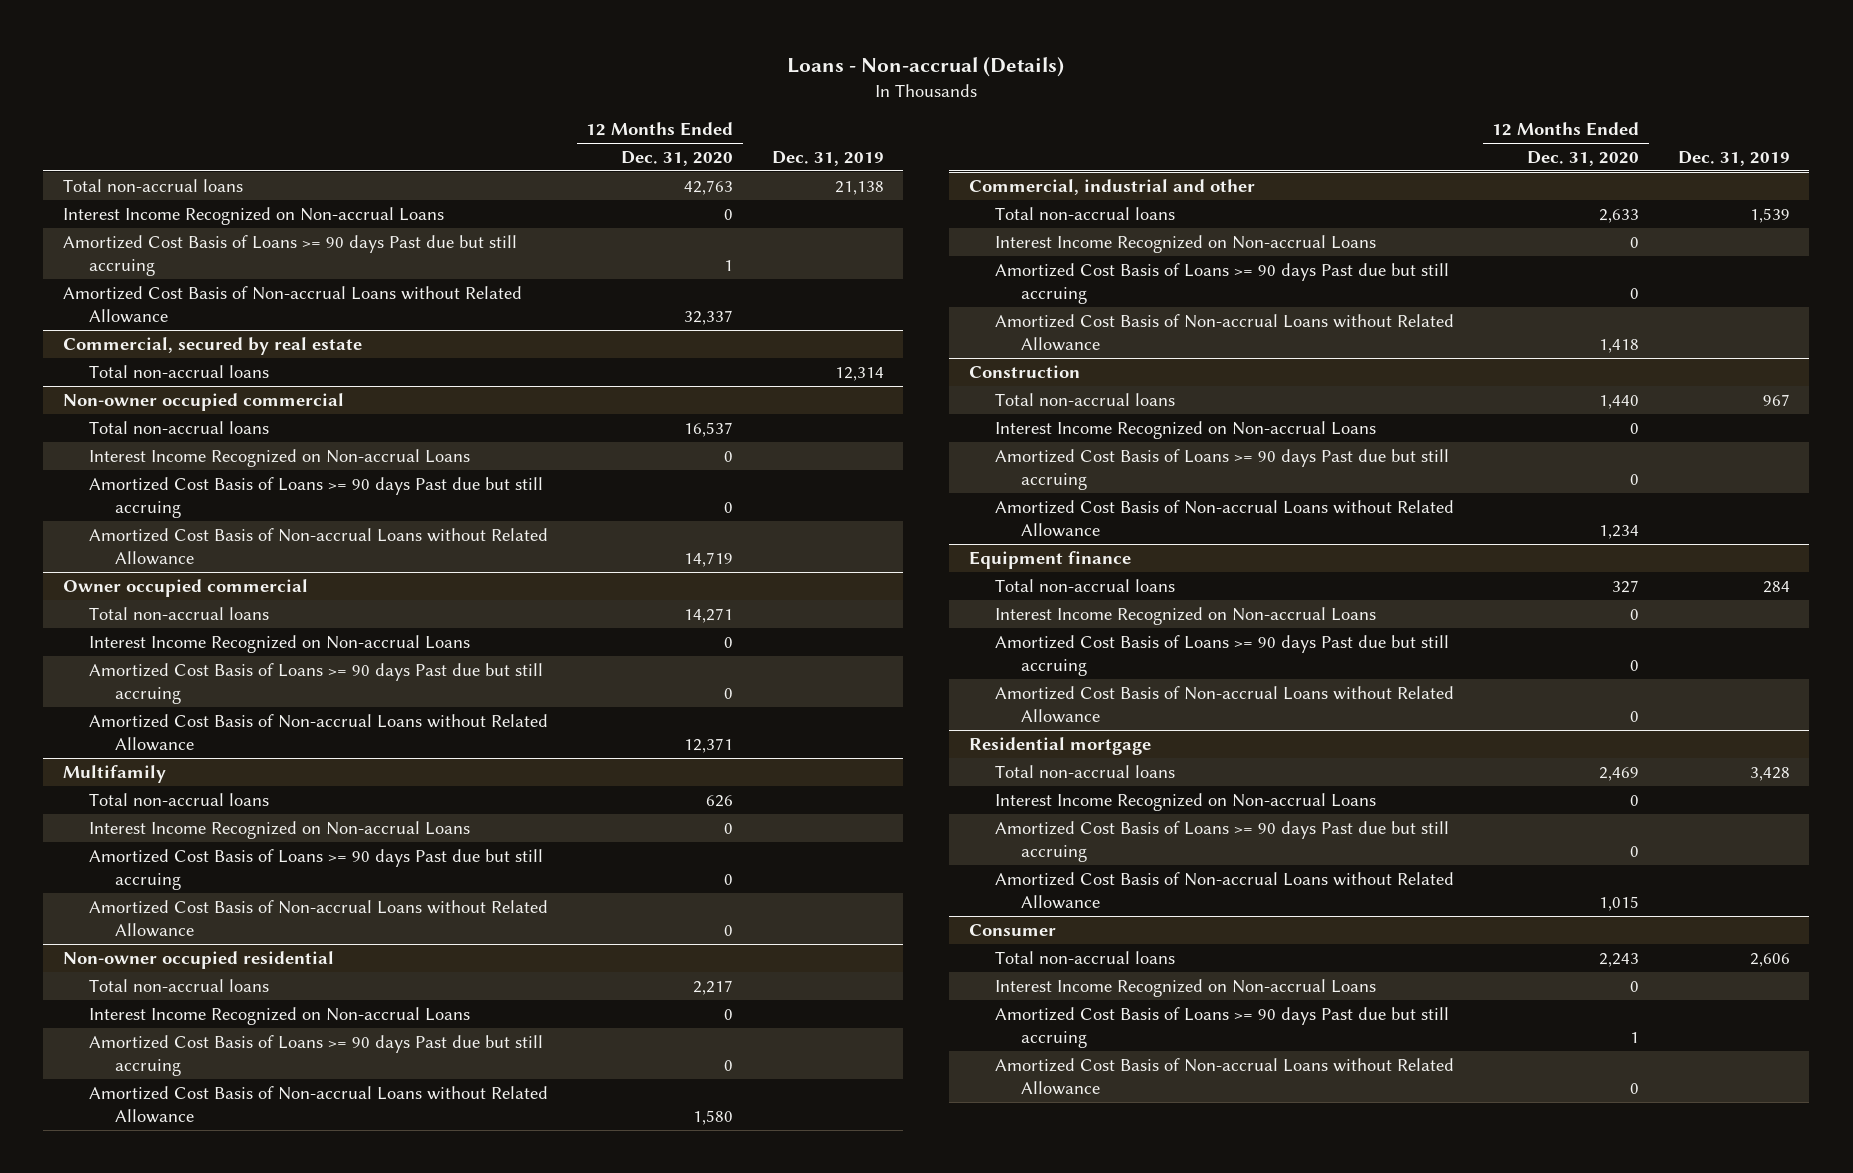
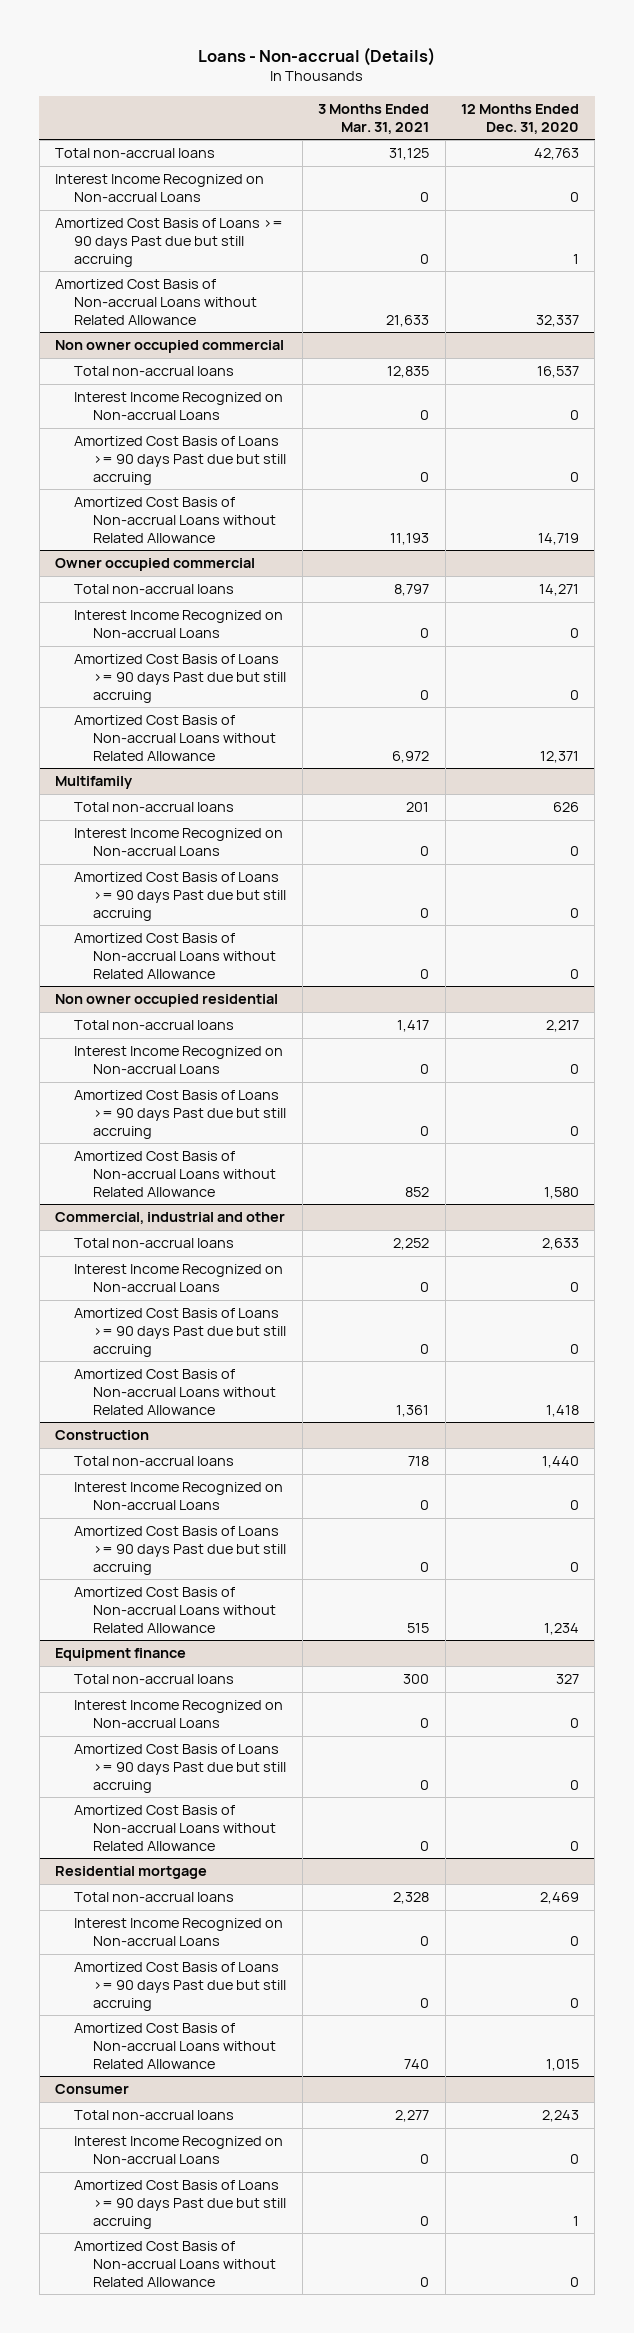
[771,151,884,167] Dec. 31, 2019 -> none
none -> [318,104,430,134] 3 Months Ended Mar. 31, 2021
[62,336,362,355] Commercial, secured by real estate -> none
[88,364,269,378] Total non-accrual loans -> none
[62,392,344,411] Non-owner occupied commercial -> [55,340,285,354] Non owner occupied commercial
[62,950,334,969] Non-owner occupied residential -> [55,994,279,1008] Non owner occupied residential

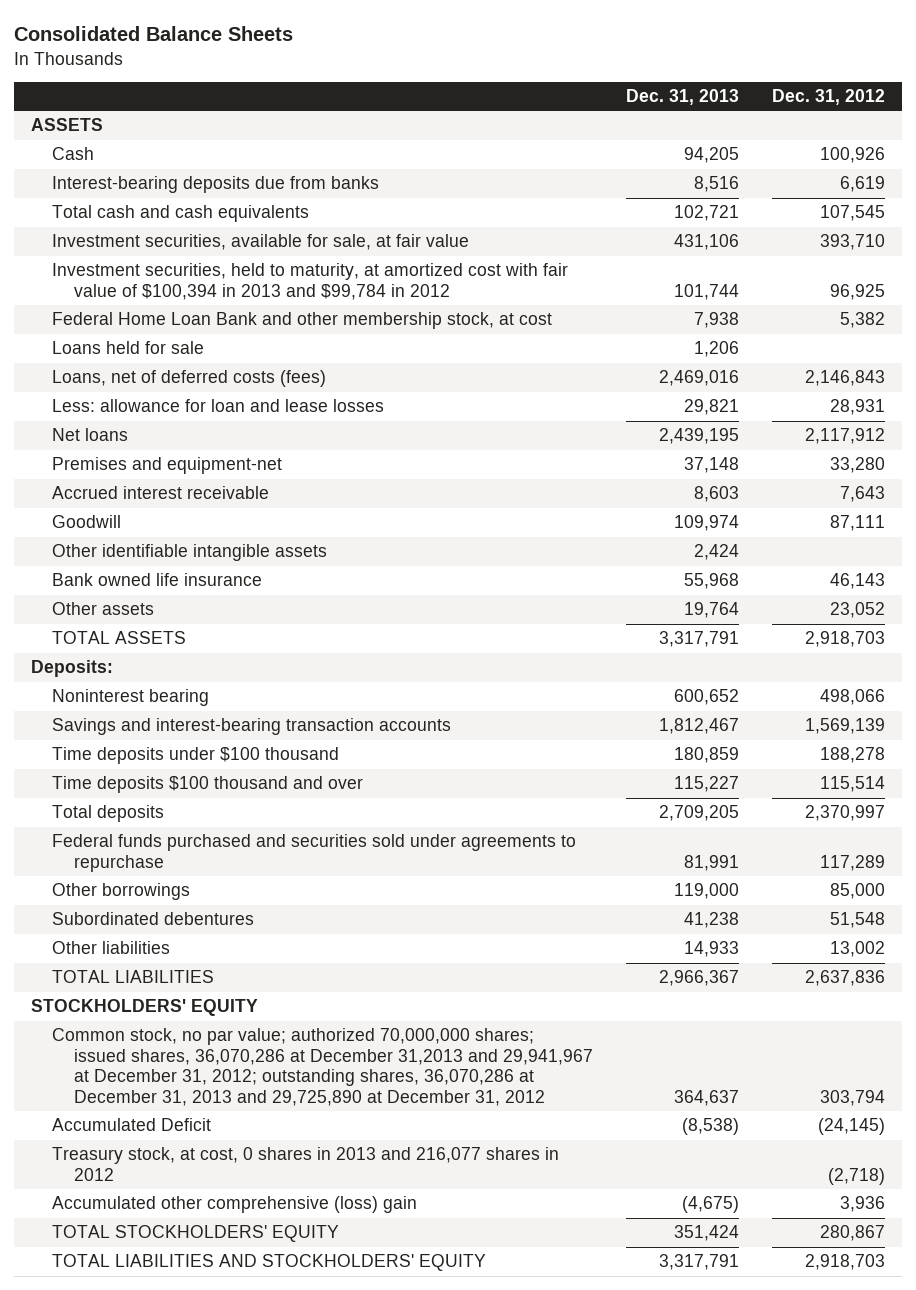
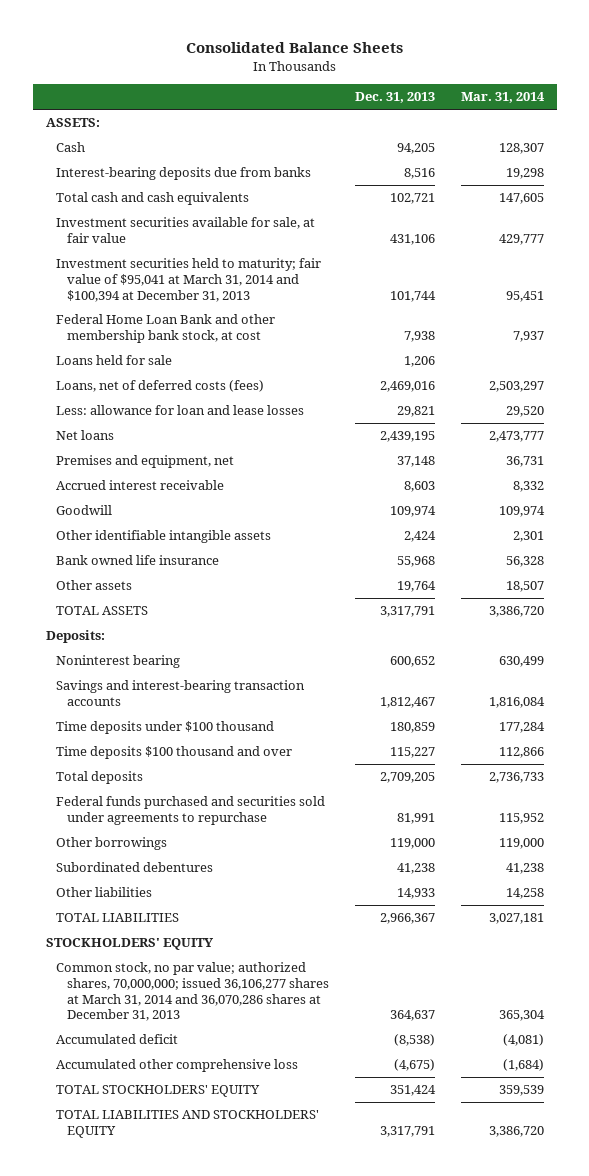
[772,89,886,106] Dec. 31, 2012 -> none
none -> [460,92,545,104] Mar. 31, 2014
[30,118,103,132] ASSETS -> [45,118,100,128] ASSETS:
[52,234,470,251] Investment securities, available for sale, at fair value -> [56,217,316,243] Investment securities available for sale, at fair value
[52,263,569,300] Investment securities, held to maturity, at amortized cost with fair value of $100,394 in 2013 and $99,784 in 2012 -> [56,258,322,302] Investment securities held to maturity; fair value of $95,041 at March 31, 2014 and $100,394 at December 31, 2013
[52,312,553,330] Federal Home Loan Bank and other membership stock, at cost -> [56,314,276,343] Federal Home Loan Bank and other membership bank stock, at cost
[52,457,283,475] Premises and equipment-net -> [56,455,235,469] Premises and equipment, net
[52,1147,560,1181] Treasury stock, at cost, 0 shares in 2013 and 216,077 shares in 2012 -> none
[52,1028,593,1106] Common stock, no par value; authorized 70,000,000 shares; issued shares, 36,070,286 at December 31,2013 and 29,941,967 at December 31, 2012; outstanding shares, 36,070,286 at December 31, 2013 and 29,725,890 at December 31, 2012 -> [56,962,329,1022] Common stock, no par value; authorized shares, 70,000,000; issued 36,106,277 shares at March 31, 2014 and 36,070,286 shares at December 31, 2013
[52,1118,212,1132] Accumulated Deficit -> [56,1034,179,1045] Accumulated deficit
[52,1196,418,1214] Accumulated other comprehensive (loss) gain -> [56,1059,299,1073] Accumulated other comprehensive loss

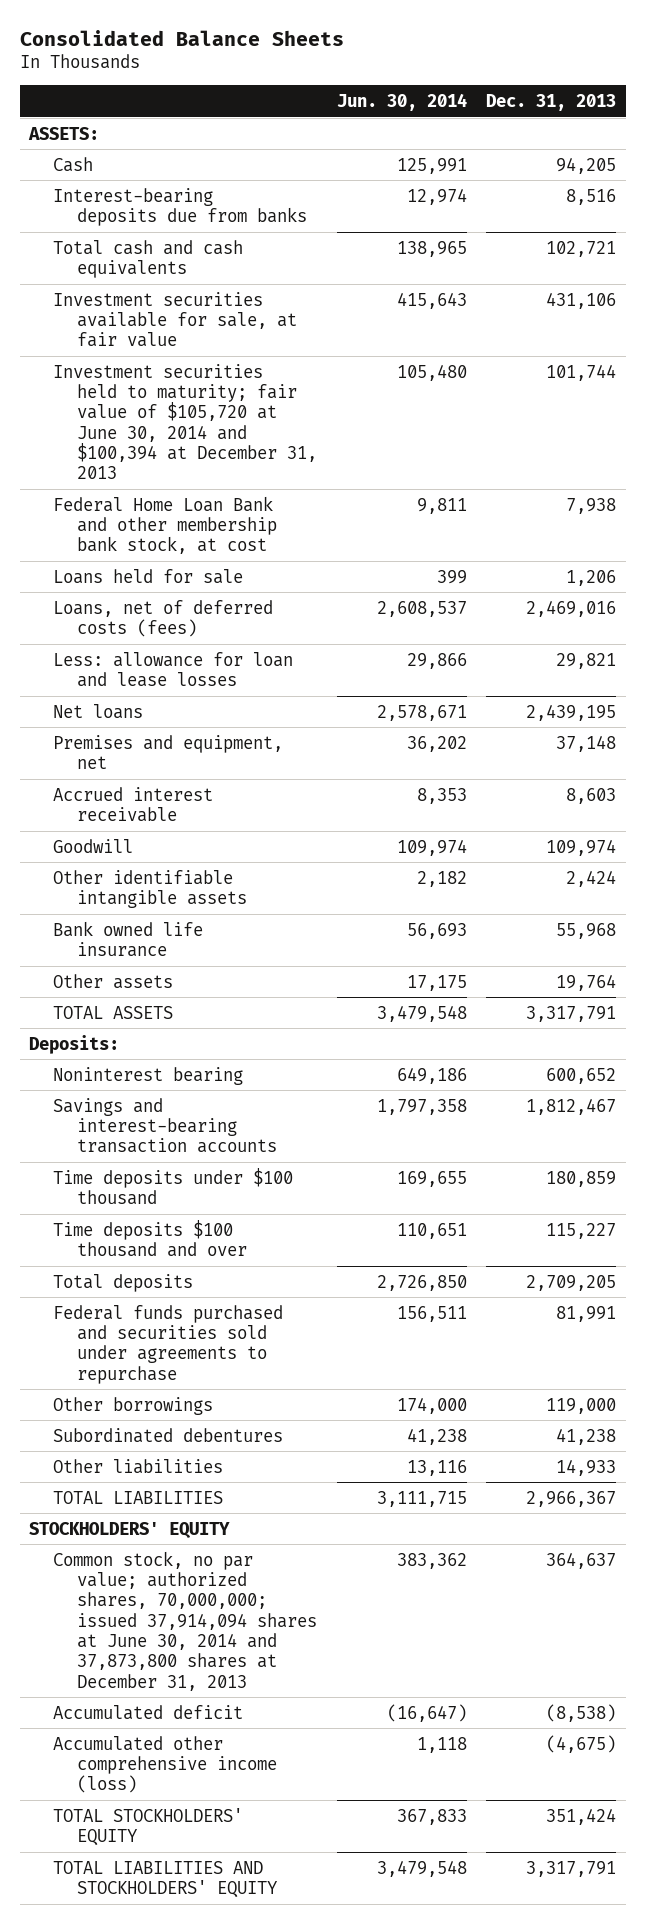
[460,92,545,104] Mar. 31, 2014 -> none
none -> [336,92,467,111] Jun. 30, 2014
[56,258,322,302] Investment securities held to maturity; fair value of $95,041 at March 31, 2014 and $100,394 at December 31, 2013 -> [53,363,318,480] Investment securities held to maturity; fair value of $105,720 at June 30, 2014 and $100,394 at December 31, 2013
[56,962,329,1022] Common stock, no par value; authorized shares, 70,000,000; issued 36,106,277 shares at March 31, 2014 and 36,070,286 shares at December 31, 2013 -> [53,1550,318,1691] Common stock, no par value; authorized shares, 70,000,000; issued 37,914,094 shares at June 30, 2014 and 37,873,800 shares at December 31, 2013
[56,1059,299,1073] Accumulated other comprehensive loss -> [53,1735,278,1794] Accumulated other comprehensive income (loss)

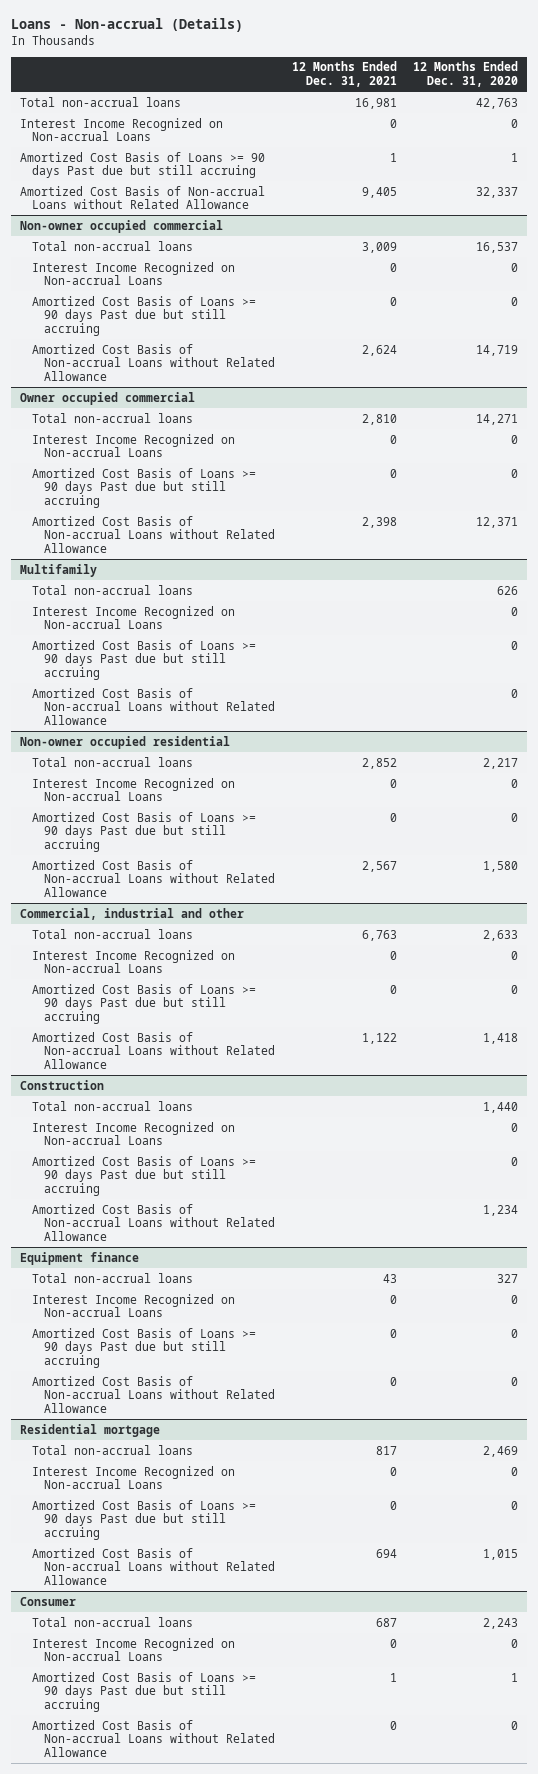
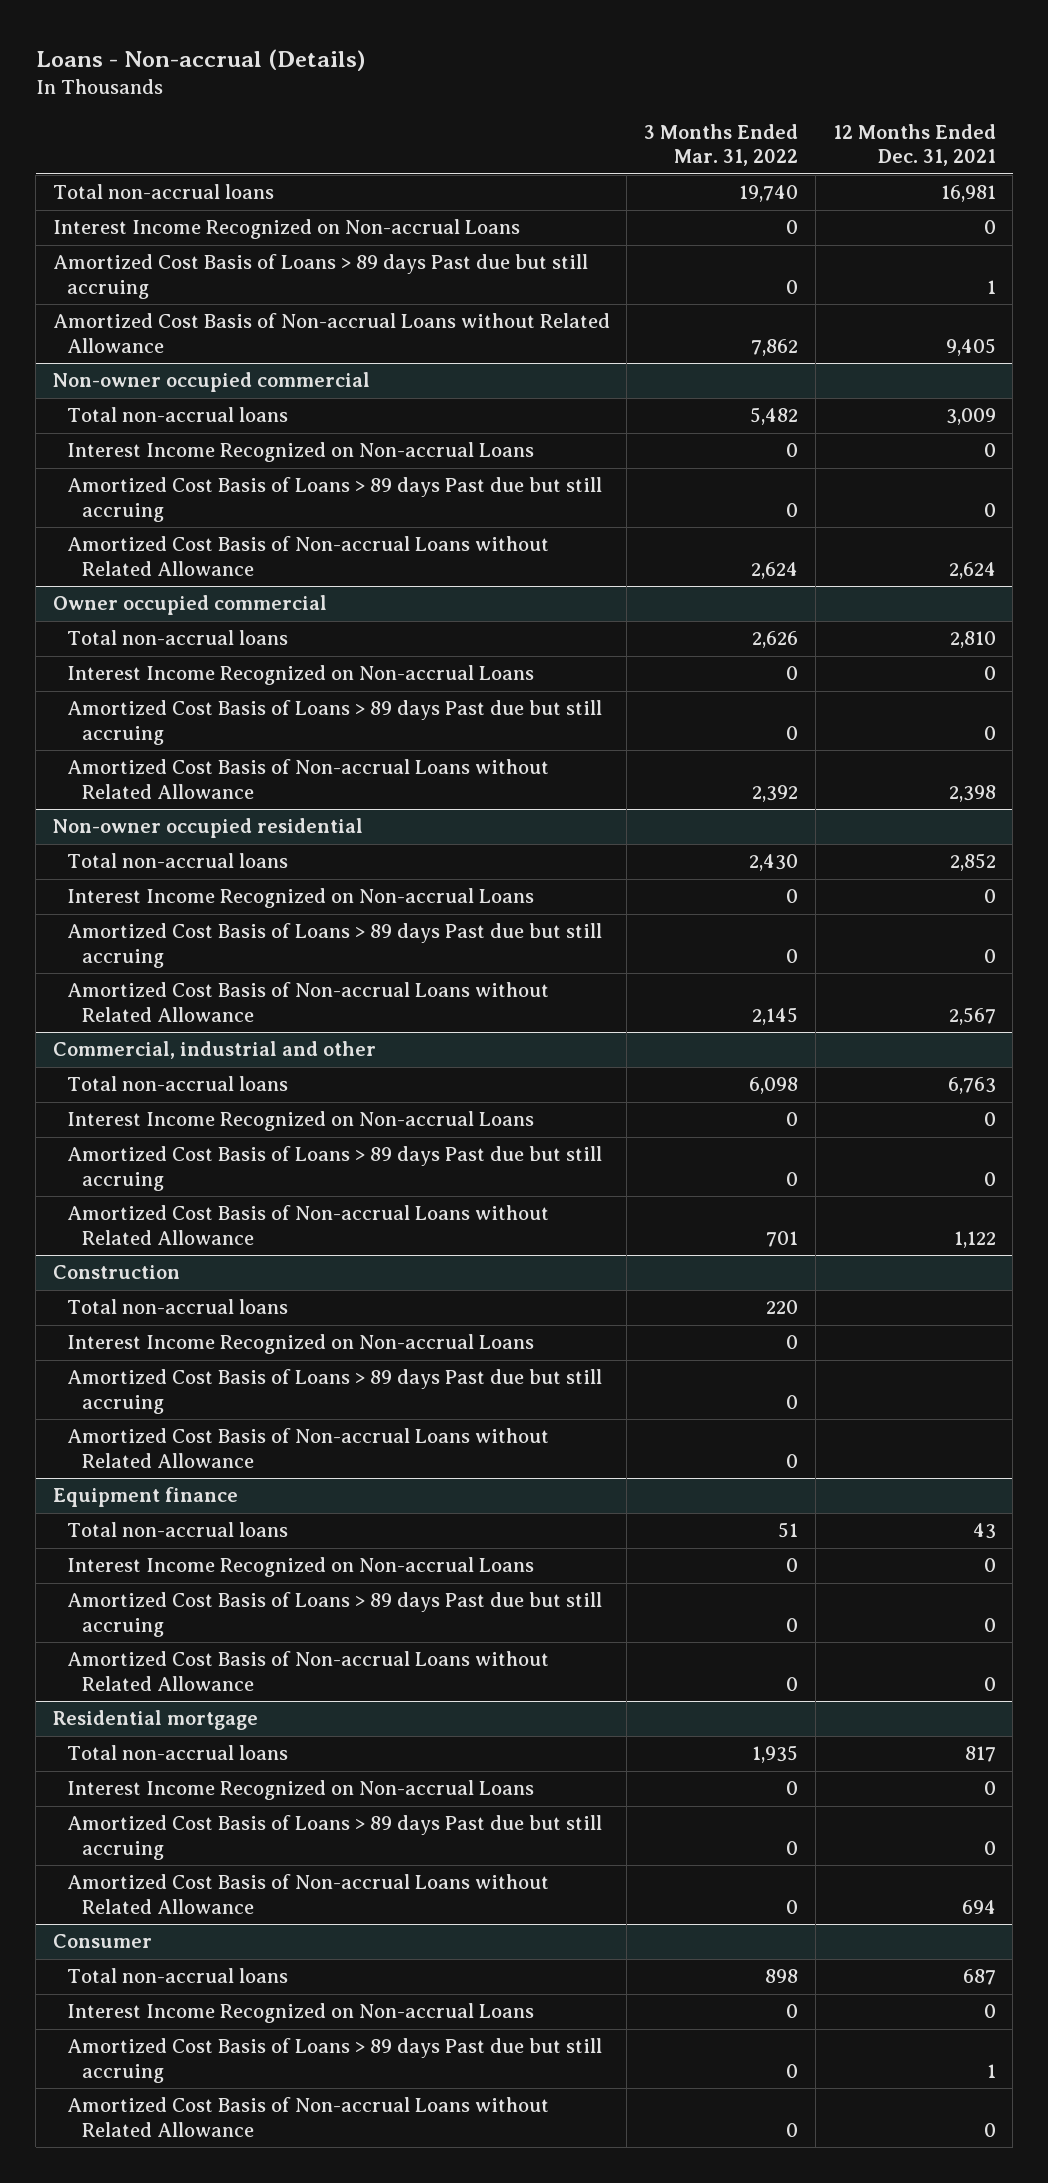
[413,61,519,87] 12 Months Ended Dec. 31, 2020 -> none
none -> [644,123,799,167] 3 Months Ended Mar. 31, 2022
[19,151,265,179] Amortized Cost Basis of Loans >= 90 days Past due but still accruing -> [52,254,588,299] Amortized Cost Basis of Loans > 89 days Past due but still accruing
[31,295,256,336] Amortized Cost Basis of Loans >= 90 days Past due but still accruing -> [67,477,603,522] Amortized Cost Basis of Loans > 89 days Past due but still accruing
[31,467,256,508] Amortized Cost Basis of Loans >= 90 days Past due but still accruing -> [67,700,603,745] Amortized Cost Basis of Loans > 89 days Past due but still accruing
[19,563,97,577] Multifamily -> none
[31,584,193,595] Total non-accrual loans -> none
[31,605,235,630] Interest Income Recognized on Non-accrual Loans -> none
[31,639,256,680] Amortized Cost Basis of Loans >= 90 days Past due but still accruing -> none
[31,687,275,725] Amortized Cost Basis of Non-accrual Loans without Related Allowance -> none
[31,811,256,852] Amortized Cost Basis of Loans >= 90 days Past due but still accruing -> [67,923,603,968] Amortized Cost Basis of Loans > 89 days Past due but still accruing
[31,983,256,1024] Amortized Cost Basis of Loans >= 90 days Past due but still accruing -> [67,1146,603,1191] Amortized Cost Basis of Loans > 89 days Past due but still accruing
[31,1155,256,1196] Amortized Cost Basis of Loans >= 90 days Past due but still accruing -> [67,1369,603,1414] Amortized Cost Basis of Loans > 89 days Past due but still accruing
[31,1327,256,1368] Amortized Cost Basis of Loans >= 90 days Past due but still accruing -> [67,1592,603,1637] Amortized Cost Basis of Loans > 89 days Past due but still accruing
[31,1499,256,1540] Amortized Cost Basis of Loans >= 90 days Past due but still accruing -> [67,1815,603,1860] Amortized Cost Basis of Loans > 89 days Past due but still accruing
[31,1671,256,1712] Amortized Cost Basis of Loans >= 90 days Past due but still accruing -> [67,2038,603,2083] Amortized Cost Basis of Loans > 89 days Past due but still accruing

